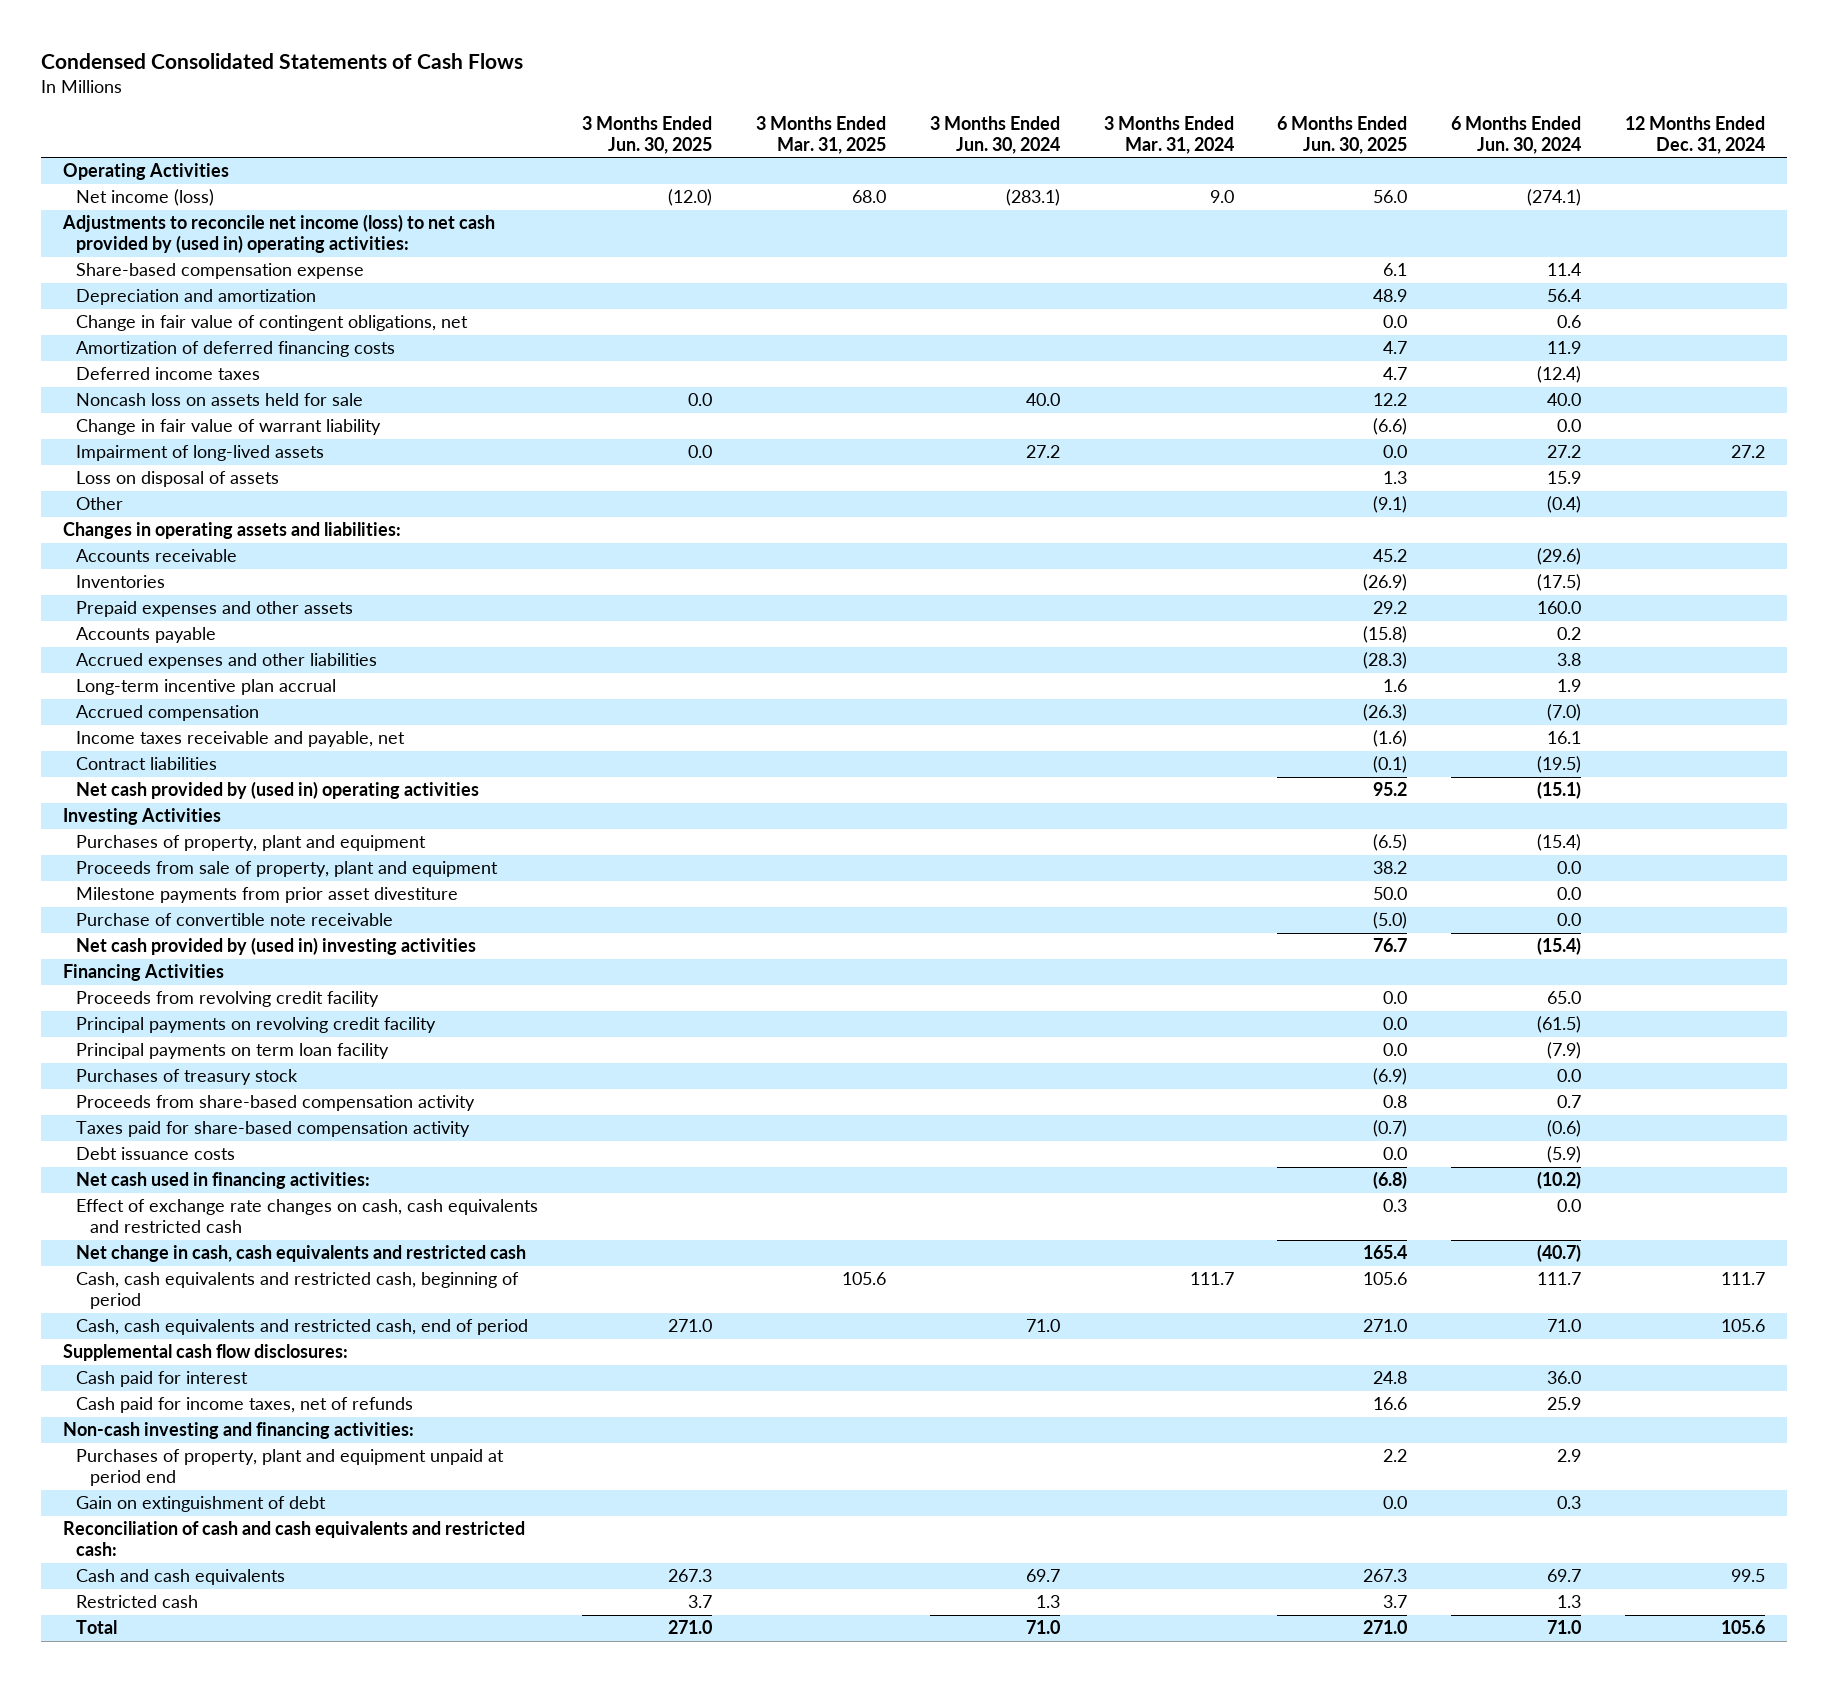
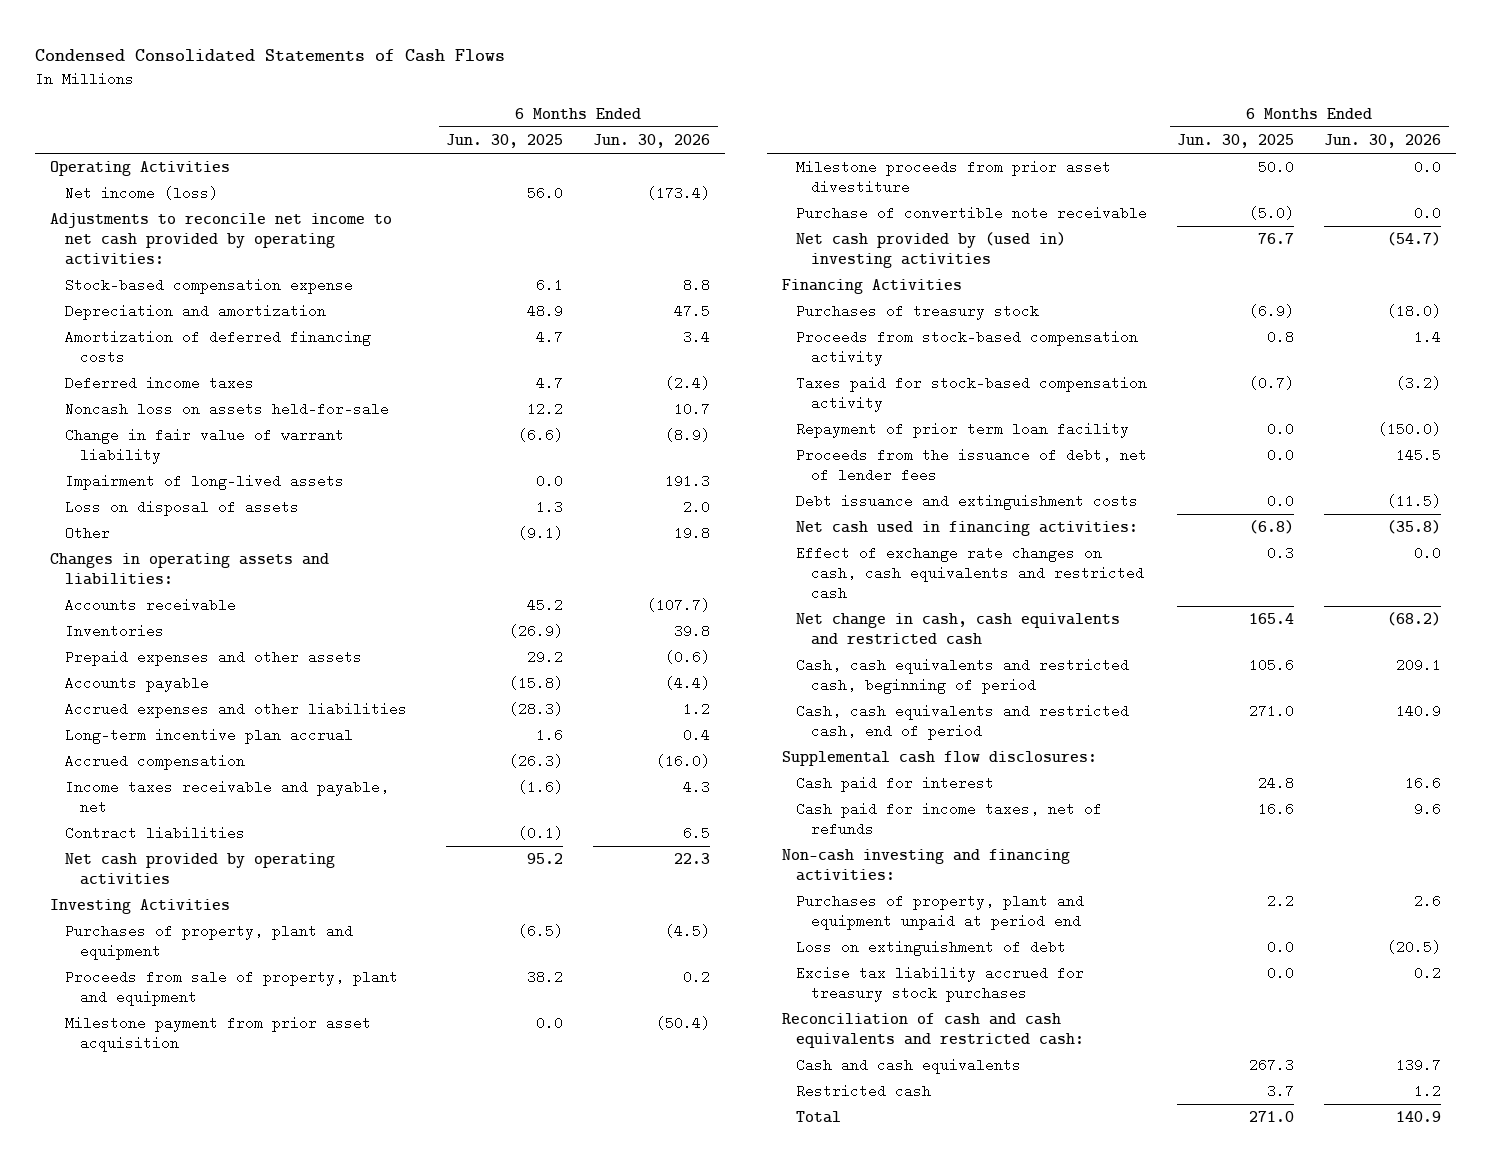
[582,115,713,154] 3 Months Ended Jun. 30, 2025 -> none
[755,115,886,154] 3 Months Ended Mar. 31, 2025 -> none
[929,115,1060,154] 3 Months Ended Jun. 30, 2024 -> none
[1103,115,1234,154] 3 Months Ended Mar. 31, 2024 -> none
[1451,115,1582,154] 6 Months Ended Jun. 30, 2024 -> none
[1624,115,1765,154] 12 Months Ended Dec. 31, 2024 -> none
none -> [593,134,711,149] Jun. 30, 2026
[61,214,495,254] Adjustments to reconcile net income (loss) to net cash provided by (used in) operating activities: -> [50,213,393,266] Adjustments to reconcile net income to net cash provided by operating activities:
[76,263,365,280] Share-based compensation expense -> [65,278,354,295] Stock-based compensation expense
[76,315,469,332] Change in fair value of contingent obligations, net -> none
[76,393,364,407] Noncash loss on assets held for sale -> [65,402,390,417] Noncash loss on assets held-for-sale
[76,781,480,800] Net cash provided by (used in) operating activities -> [65,853,336,886] Net cash provided by operating activities
none -> [65,1016,372,1053] Milestone payment from prior asset acquisition
[76,887,459,904] Milestone payments from prior asset divestiture -> [796,160,1112,195] Milestone proceeds from prior asset divestiture
[76,991,380,1008] Proceeds from revolving credit facility -> none
[76,1017,437,1034] Principal payments on revolving credit facility -> none
[76,1043,390,1060] Principal payments on term loan facility -> none
[76,1095,476,1112] Proceeds from share-based compensation activity -> [796,330,1139,367] Proceeds from stock-based compensation activity
[76,1121,471,1138] Taxes paid for share-based compensation activity -> [796,376,1148,413] Taxes paid for stock-based compensation activity
none -> [796,422,1130,439] Repayment of prior term loan facility
none -> [796,448,1148,483] Proceeds from the issuance of debt, net of lender fees
[76,1147,236,1161] Debt issuance costs -> [796,494,1139,511] Debt issuance and extinguishment costs
[76,1496,327,1513] Gain on extinguishment of debt -> [796,940,1067,957] Loss on extinguishment of debt
none -> [796,966,1085,1003] Excise tax liability accrued for treasury stock purchases

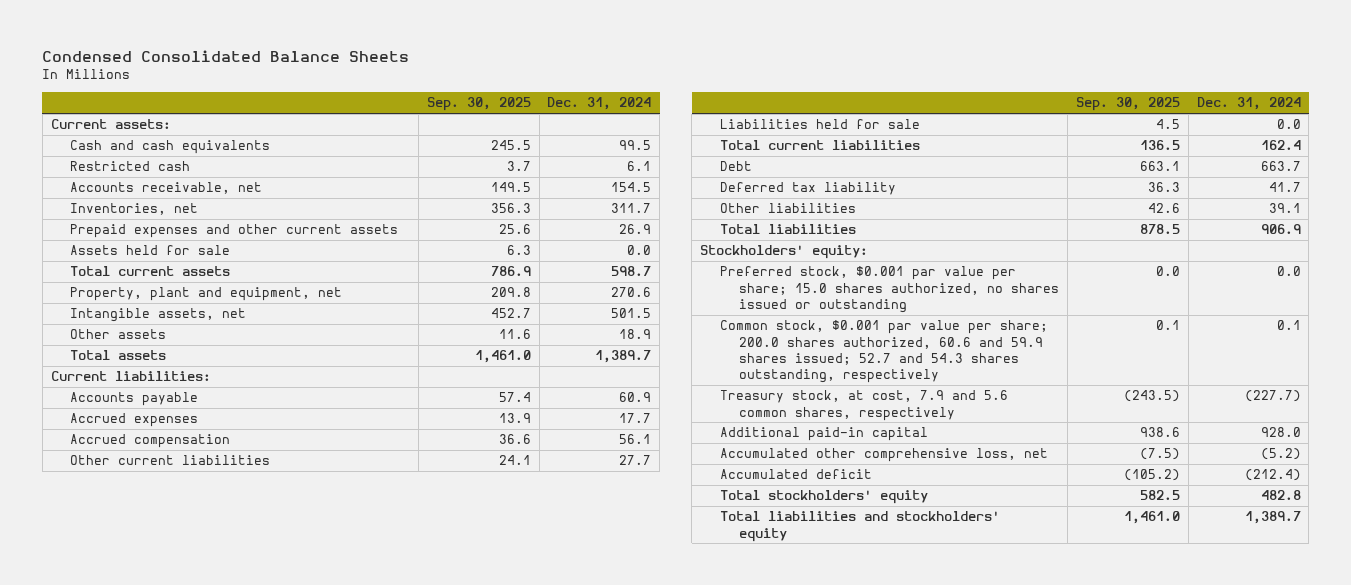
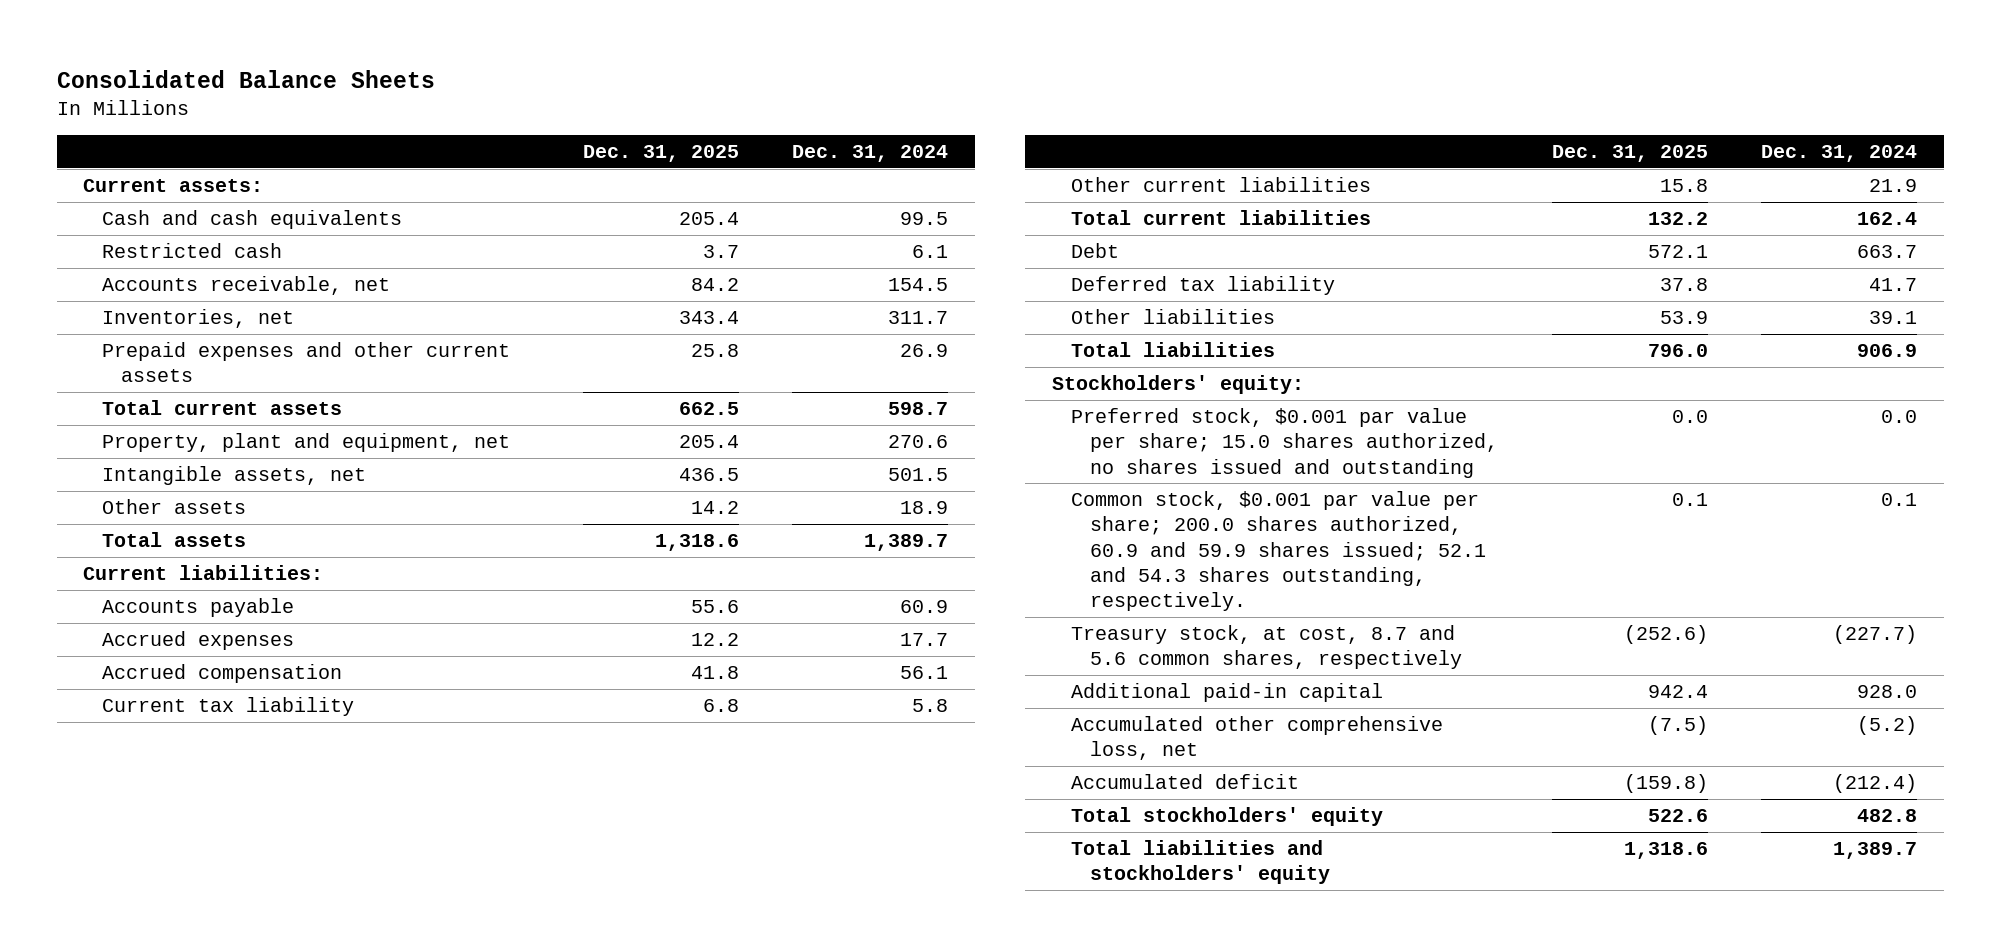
[42,50,410,63] Condensed Consolidated Balance Sheets -> [56,69,435,88] Consolidated Balance Sheets
[426,97,531,112] Sep. 30, 2025 -> none
none -> [582,144,739,162] Dec. 31, 2025
[70,245,231,256] Assets held for sale -> none
[719,119,920,130] Liabilities held for sale -> none
none -> [102,696,355,716] Current tax liability
[619,455,652,466] 27.7 -> [1869,178,1918,192] 21.9
[719,266,1060,313] Preferred stock, $0.001 par value per share; 15.0 shares authorized, no shares issued or outstanding -> [1071,407,1499,478] Preferred stock, $0.001 par value per share; 15.0 shares authorized, no shares issued and outstanding
[719,320,1048,384] Common stock, $0.001 par value per share; 200.0 shares authorized, 60.6 and 59.9 shares issued; 52.7 and 54.3 shares outstanding, respectively -> [1071,490,1487,612] Common stock, $0.001 par value per share; 200.0 shares authorized, 60.9 and 59.9 shares issued; 52.1 and 54.3 shares outstanding, respectively.
[719,390,1008,421] Treasury stock, at cost, 7.9 and 5.6 common shares, respectively -> [1071,624,1463,670] Treasury stock, at cost, 8.7 and 5.6 common shares, respectively

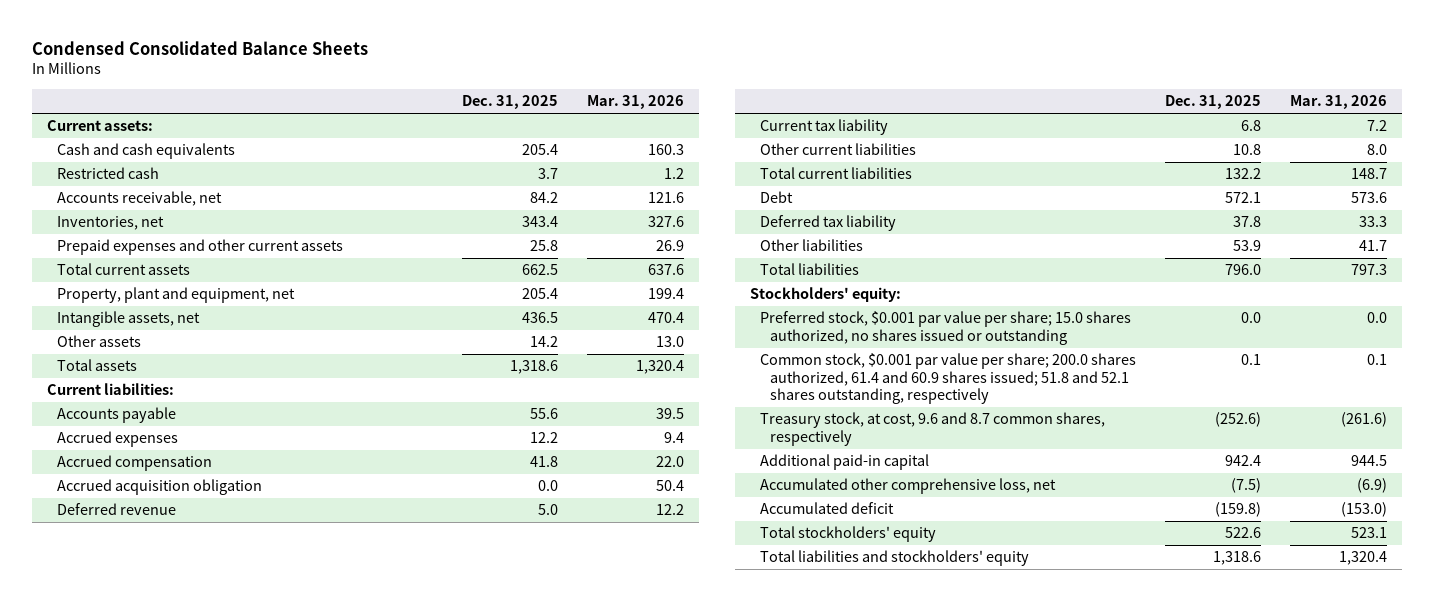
[56,69,435,88] Consolidated Balance Sheets -> [32,40,369,55] Condensed Consolidated Balance Sheets
[792,144,949,162] Dec. 31, 2024 -> none
none -> [587,95,685,110] Mar. 31, 2026
none -> [57,479,263,496] Accrued acquisition obligation
none -> [57,503,177,516] Deferred revenue
[1659,178,1708,192] 15.8 -> [1233,144,1262,156] 10.8
[1071,407,1499,478] Preferred stock, $0.001 par value per share; 15.0 shares authorized, no shares issued and outstanding -> [759,311,1131,345] Preferred stock, $0.001 par value per share; 15.0 shares authorized, no shares issued or outstanding
[1071,490,1487,612] Common stock, $0.001 par value per share; 200.0 shares authorized, 60.9 and 59.9 shares issued; 52.1 and 54.3 shares outstanding, respectively. -> [759,353,1136,404] Common stock, $0.001 par value per share; 200.0 shares authorized, 61.4 and 60.9 shares issued; 51.8 and 52.1 shares outstanding, respectively
[1071,624,1463,670] Treasury stock, at cost, 8.7 and 5.6 common shares, respectively -> [759,412,1105,446] Treasury stock, at cost, 9.6 and 8.7 common shares, respectively

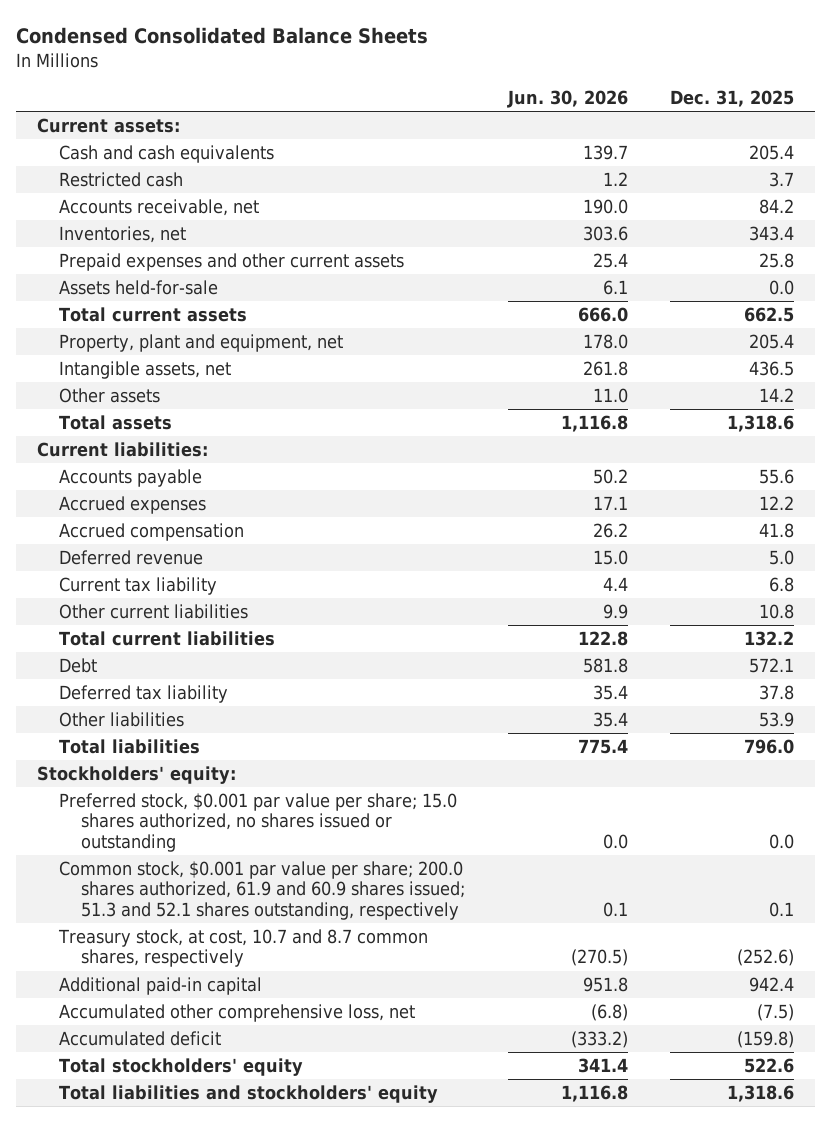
[587,95,685,110] Mar. 31, 2026 -> none
none -> [506,89,628,108] Jun. 30, 2026
none -> [59,279,219,295] Assets held-for-sale
[57,479,263,496] Accrued acquisition obligation -> none
[759,353,1136,404] Common stock, $0.001 par value per share; 200.0 shares authorized, 61.4 and 60.9 shares issued; 51.8 and 52.1 shares outstanding, respectively -> [59,860,466,921] Common stock, $0.001 par value per share; 200.0 shares authorized, 61.9 and 60.9 shares issued; 51.3 and 52.1 shares outstanding, respectively
[759,412,1105,446] Treasury stock, at cost, 9.6 and 8.7 common shares, respectively -> [58,928,429,968] Treasury stock, at cost, 10.7 and 8.7 common shares, respectively

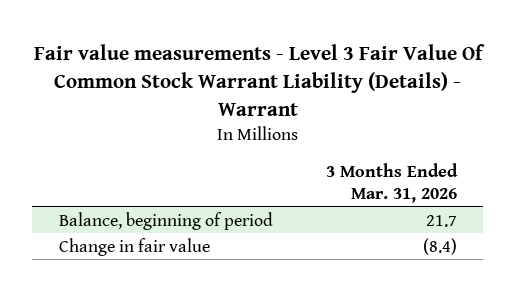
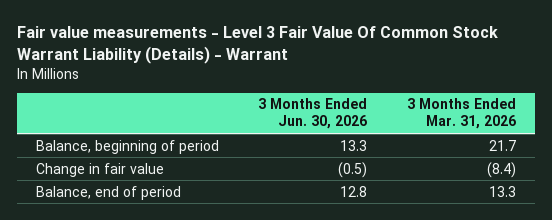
none -> [258,98,368,130] 3 Months Ended Jun. 30, 2026
none -> [36,185,182,200] Balance, end of period

